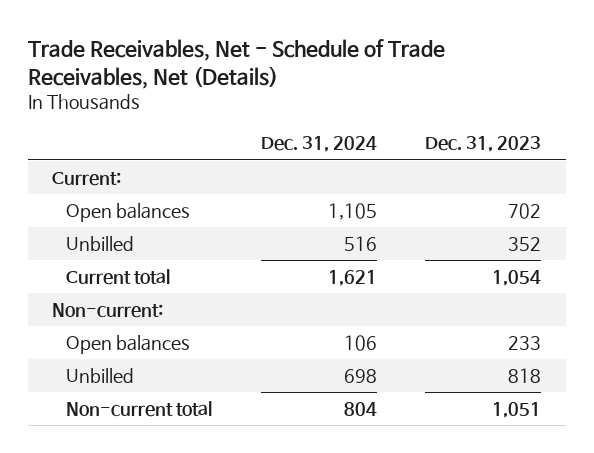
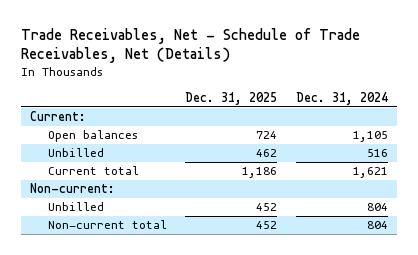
[425,136,542,153] Dec. 31, 2023 -> none
none -> [185,91,278,105] Dec. 31, 2025
[66,335,191,355] Open balances -> none
[343,369,377,384] 698 -> [366,203,388,212] 804

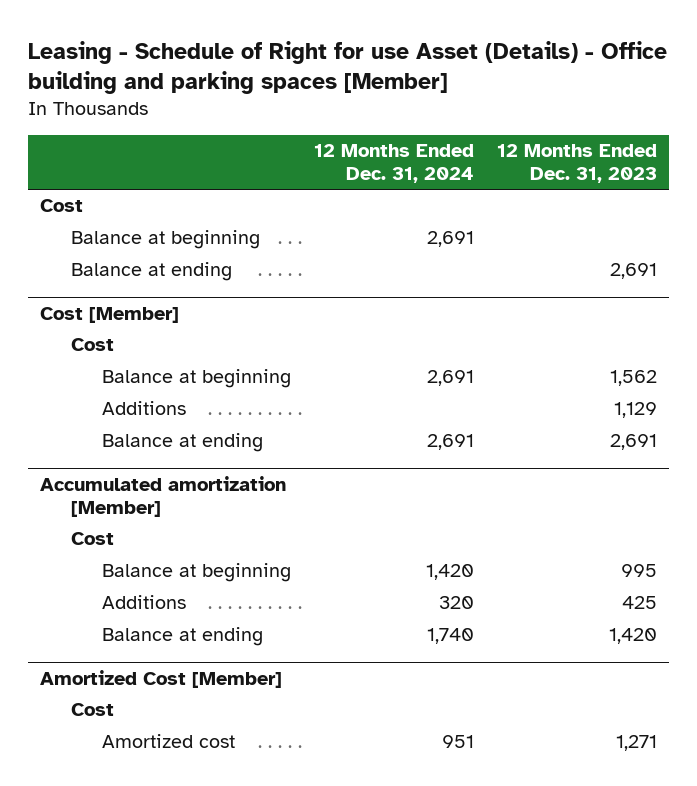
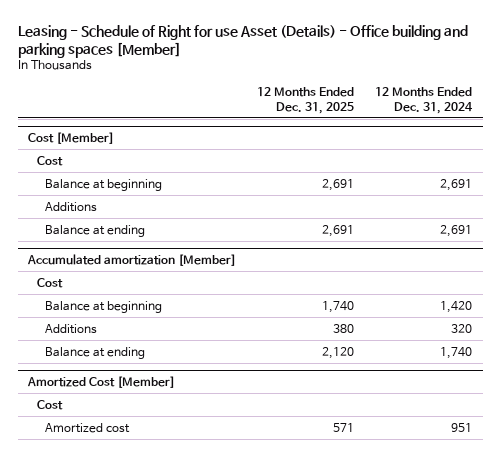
[497,144,658,183] 12 Months Ended Dec. 31, 2023 -> none
none -> [257,87,355,114] 12 Months Ended Dec. 31, 2025
[40,199,84,213] Cost -> none
[70,230,260,250] Balance at beginning -> none
[70,262,232,282] Balance at ending -> none

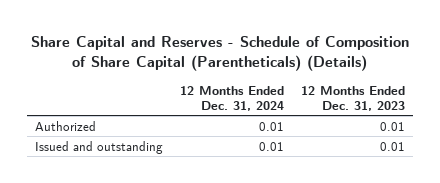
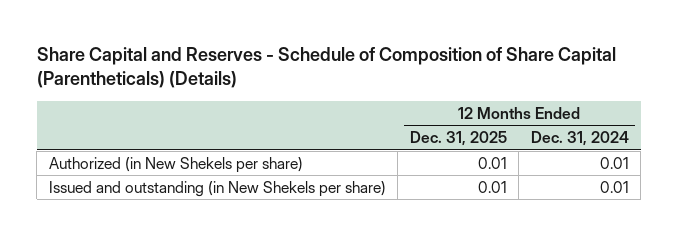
[300,85,405,111] 12 Months Ended Dec. 31, 2023 -> none
none -> [409,131,507,147] Dec. 31, 2025
[35,120,97,131] Authorized -> [48,156,303,173] Authorized (in New Shekels per share)
[35,140,164,154] Issued and outstanding -> [48,180,386,197] Issued and outstanding (in New Shekels per share)

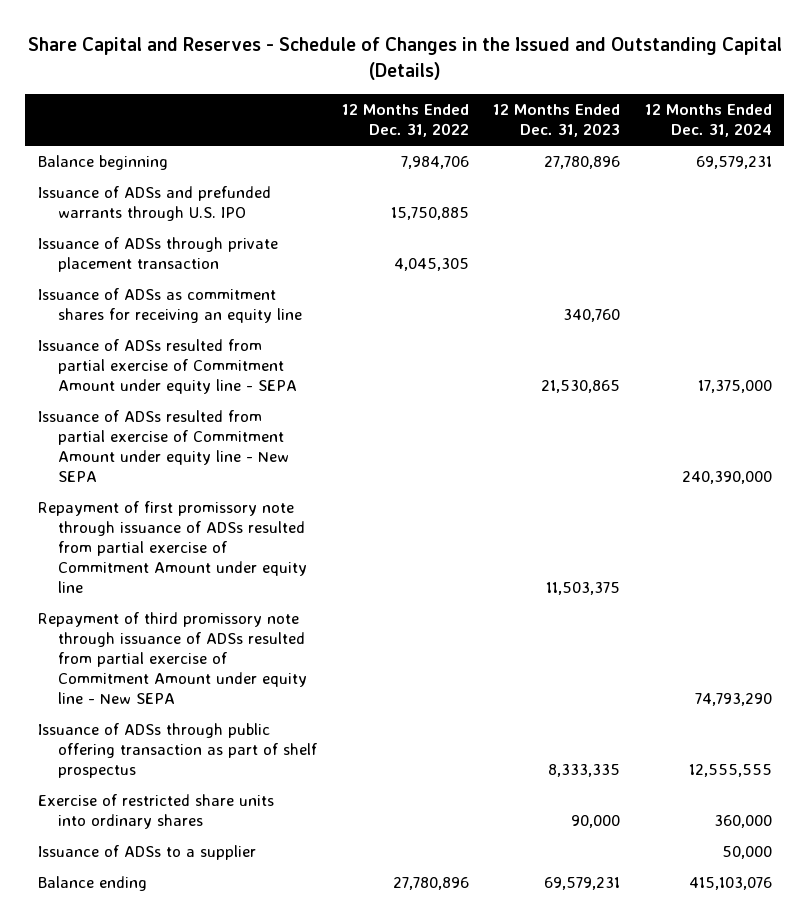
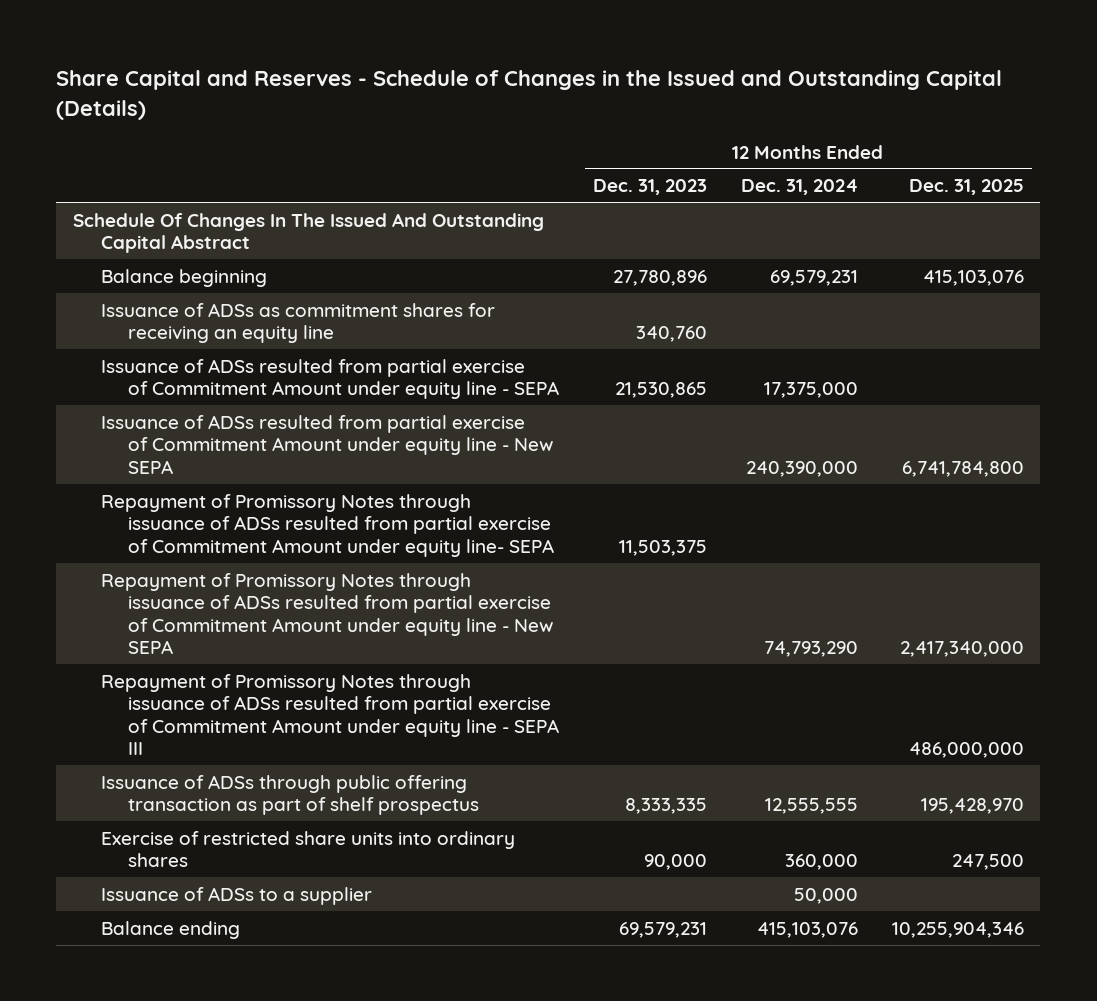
[341,104,469,138] 12 Months Ended Dec. 31, 2022 -> none
none -> [908,179,1024,196] Dec. 31, 2025
none -> [73,212,545,254] Schedule Of Changes In The Issued And Outstanding Capital Abstract
[37,186,271,222] Issuance of ADSs and prefunded warrants through U.S. IPO -> none
[37,237,278,273] Issuance of ADSs through private placement transaction -> none
[37,501,308,594] Repayment of first promissory note through issuance of ADSs resulted from partial exercise of Commitment Amount under equity line -> [100,493,555,557] Repayment of Promissory Notes through issuance of ADSs resulted from partial exercise of Commitment Amount under equity line- SEPA
[37,612,308,705] Repayment of third promissory note through issuance of ADSs resulted from partial exercise of Commitment Amount under equity line - New SEPA -> [100,572,554,655] Repayment of Promissory Notes through issuance of ADSs resulted from partial exercise of Commitment Amount under equity line - New SEPA
none -> [100,673,560,756] Repayment of Promissory Notes through issuance of ADSs resulted from partial exercise of Commitment Amount under equity line - SEPA III

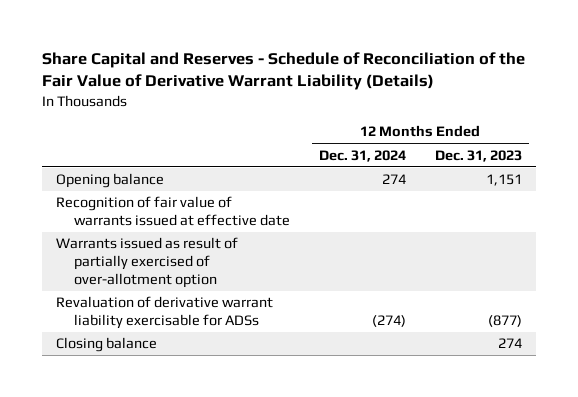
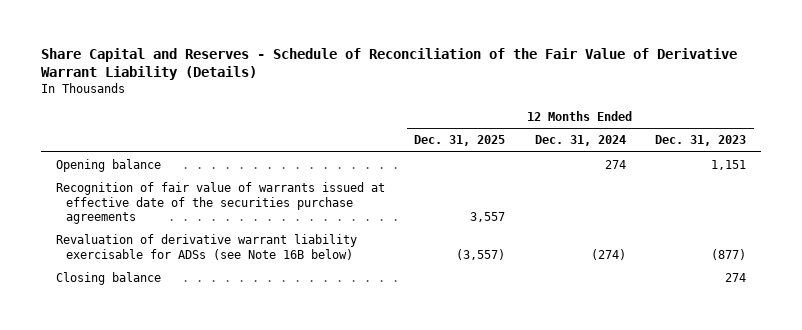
none -> [414,135,506,147] Dec. 31, 2025
[56,237,239,289] Warrants issued as result of partially exercised of over-allotment option -> none
[56,196,291,227] Recognition of fair value of warrants issued at effective date -> [55,181,385,225] Recognition of fair value of warrants issued at effective date of the securities purchase agreements
[56,296,274,330] Revaluation of derivative warrant liability exercisable for ADSs -> [55,233,357,260] Revaluation of derivative warrant liability exercisable for ADSs (see Note 16B below)

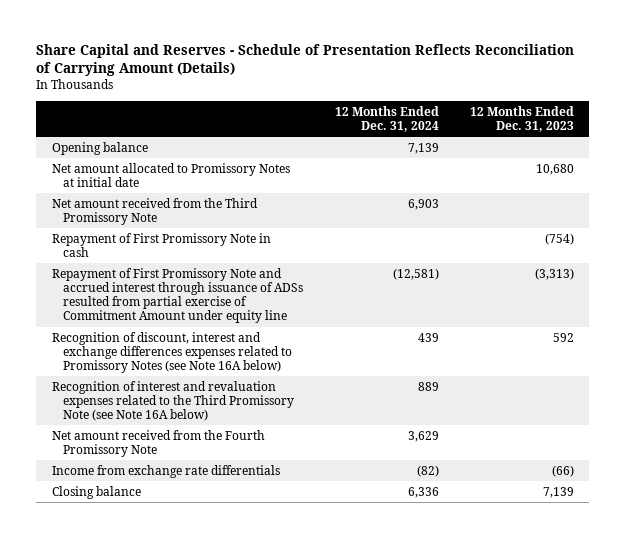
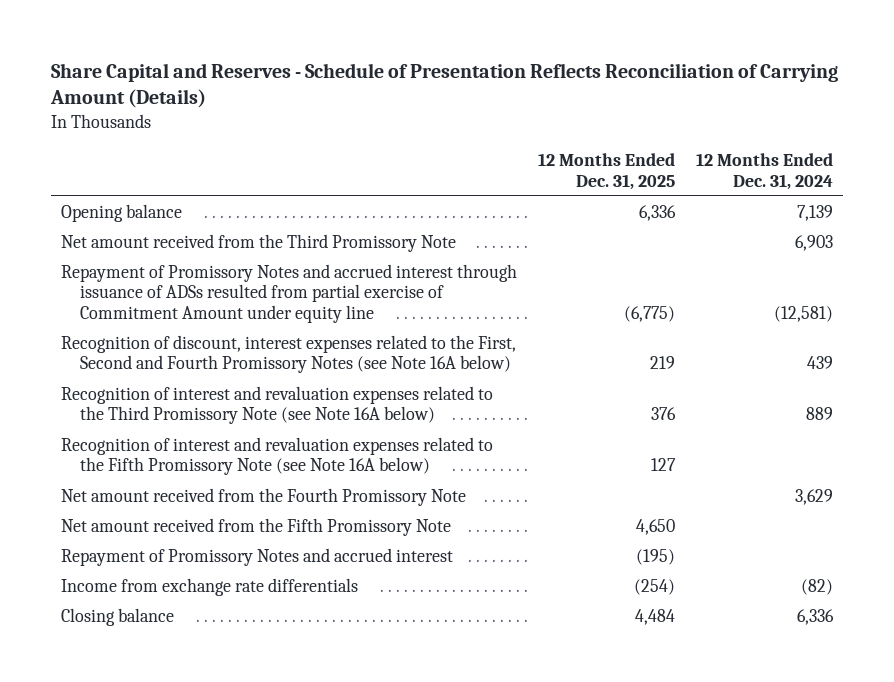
[469,105,574,132] 12 Months Ended Dec. 31, 2023 -> none
none -> [537,153,675,190] 12 Months Ended Dec. 31, 2025
[51,162,290,188] Net amount allocated to Promissory Notes at initial date -> none
[51,232,271,258] Repayment of First Promissory Note in cash -> none
[51,267,304,324] Repayment of First Promissory Note and accrued interest through issuance of ADSs resulted from partial exercise of Commitment Amount under equity line -> [61,264,518,323] Repayment of Promissory Notes and accrued interest through issuance of ADSs resulted from partial exercise of Commitment Amount under equity line
[51,331,293,374] Recognition of discount, interest and exchange differences expenses related to Promissory Notes (see Note 16A below) -> [61,335,517,374] Recognition of discount, interest expenses related to the First, Second and Fourth Promissory Notes (see Note 16A below)
none -> [61,437,494,476] Recognition of interest and revaluation expenses related to the Fifth Promissory Note (see Note 16A below)
none -> [61,518,452,537] Net amount received from the Fifth Promissory Note
none -> [61,548,454,567] Repayment of Promissory Notes and accrued interest

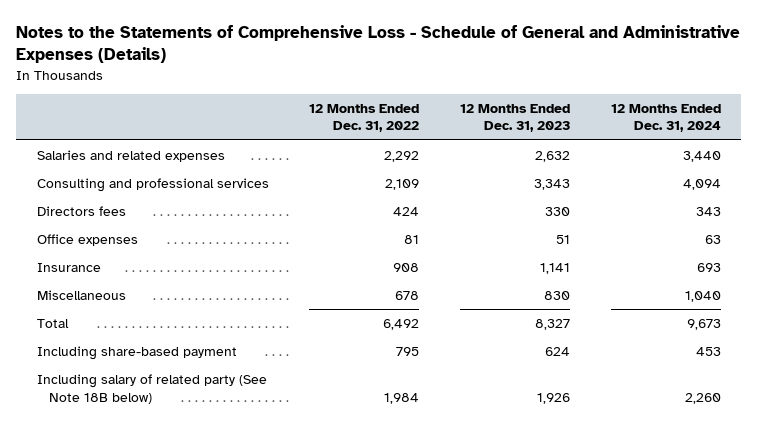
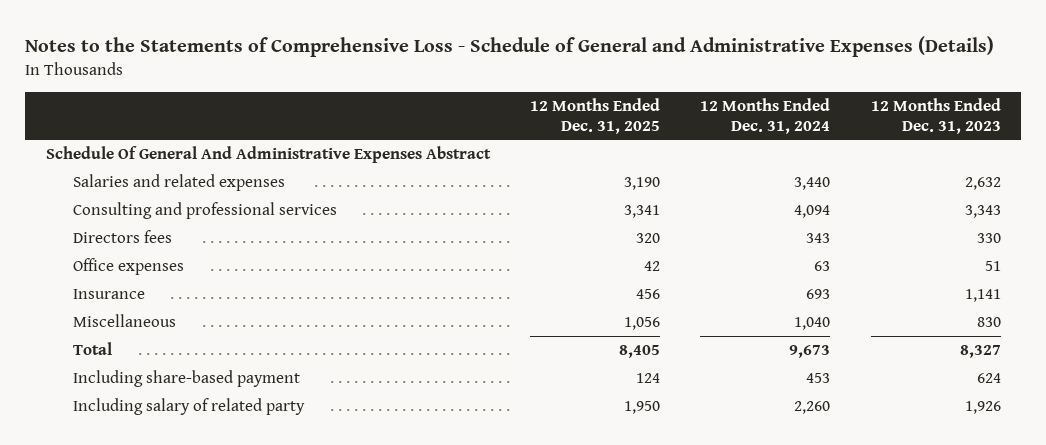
[309,103,420,133] 12 Months Ended Dec. 31, 2022 -> none
none -> [529,97,660,134] 12 Months Ended Dec. 31, 2025
none -> [45,146,491,164] Schedule Of General And Administrative Expenses Abstract
[36,373,267,404] Including salary of related party (See Note 18B below) -> [72,398,305,416] Including salary of related party

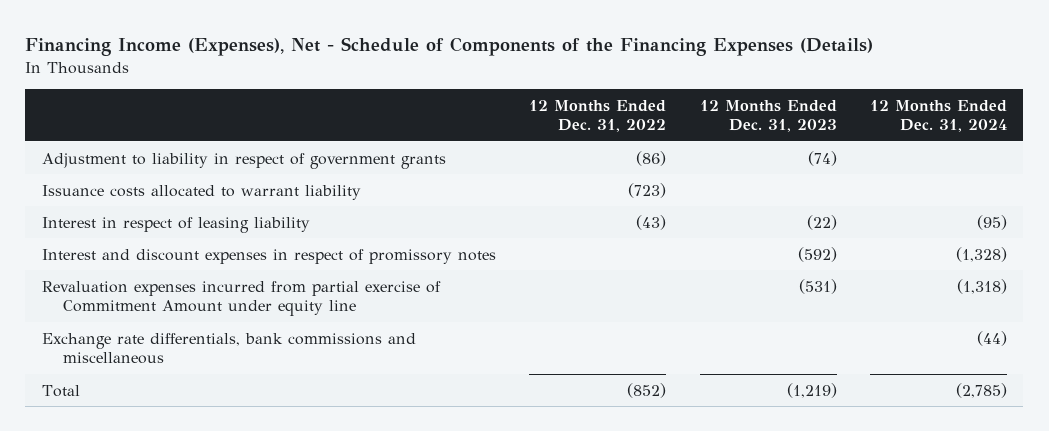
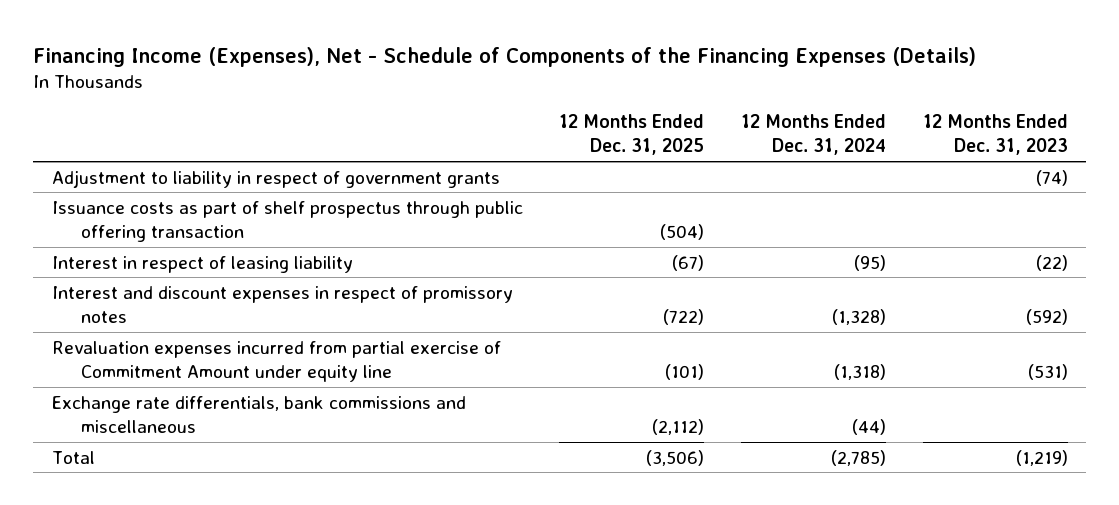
[529,99,667,133] 12 Months Ended Dec. 31, 2022 -> none
none -> [559,114,705,156] 12 Months Ended Dec. 31, 2025
[42,184,362,200] Issuance costs allocated to warrant liability -> [51,200,523,242] Issuance costs as part of shelf prospectus through public offering transaction

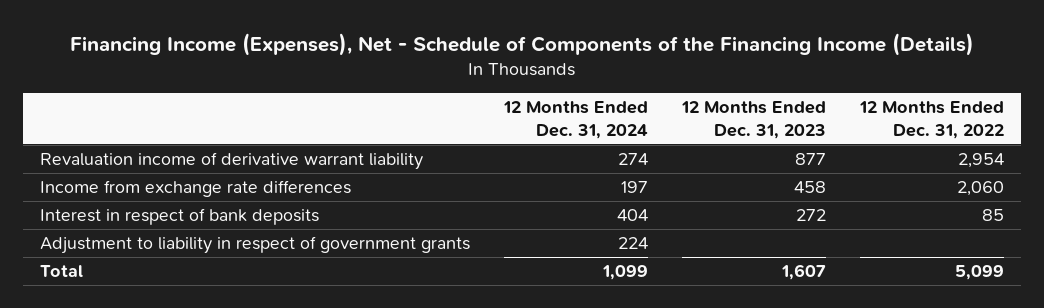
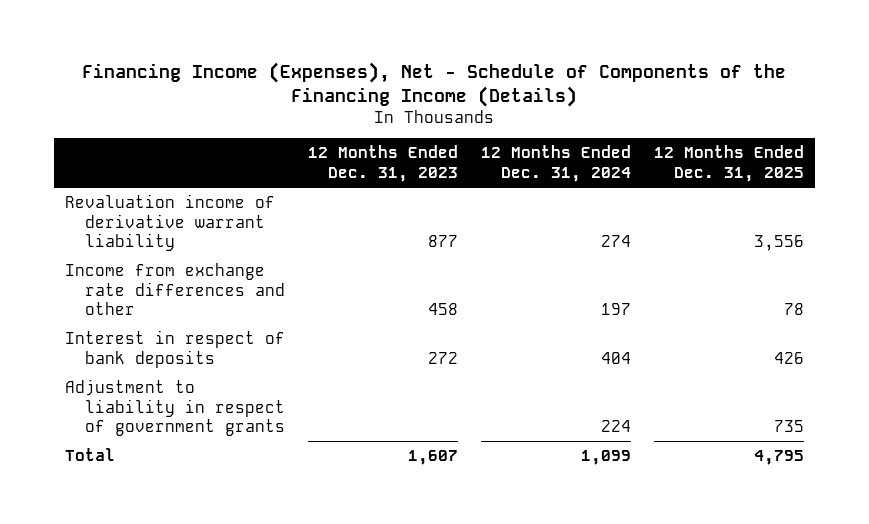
[858,101,1004,139] 12 Months Ended Dec. 31, 2022 -> none
none -> [653,145,804,182] 12 Months Ended Dec. 31, 2025
[39,179,351,197] Income from exchange rate differences -> [65,263,285,315] Income from exchange rate differences and other

